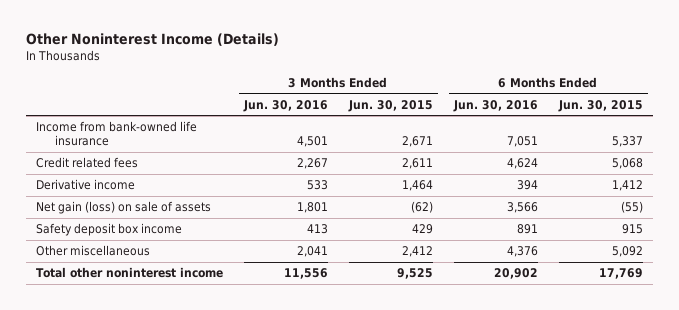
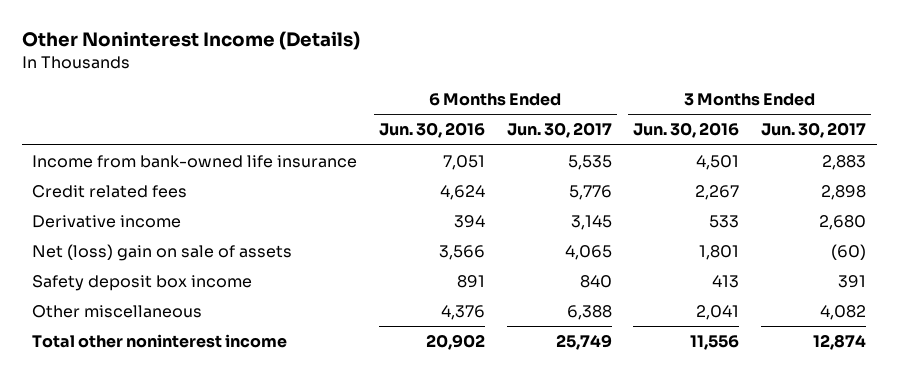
[347,100,433,113] Jun. 30, 2015 -> none
[557,100,643,113] Jun. 30, 2015 -> none
none -> [506,122,612,139] Jun. 30, 2017
none -> [760,122,866,139] Jun. 30, 2017
[36,201,212,215] Net gain (loss) on sale of assets -> [32,244,293,262] Net (loss) gain on sale of assets

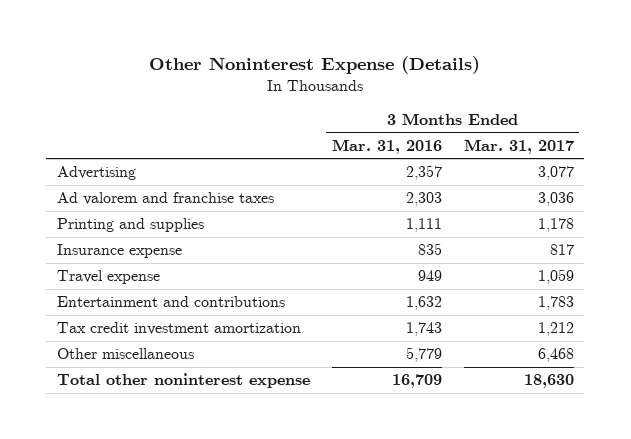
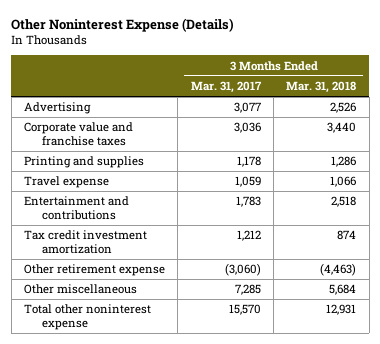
[331,138,442,154] Mar. 31, 2016 -> none
none -> [286,81,357,94] Mar. 31, 2018
[57,192,275,206] Ad valorem and franchise taxes -> [23,122,133,146] Corporate value and franchise taxes
[57,244,183,259] Insurance expense -> none
none -> [23,264,165,277] Other retirement expense
[537,348,574,363] 6,468 -> [234,284,261,296] 7,285
[523,374,574,389] 18,630 -> [228,304,261,316] 15,570

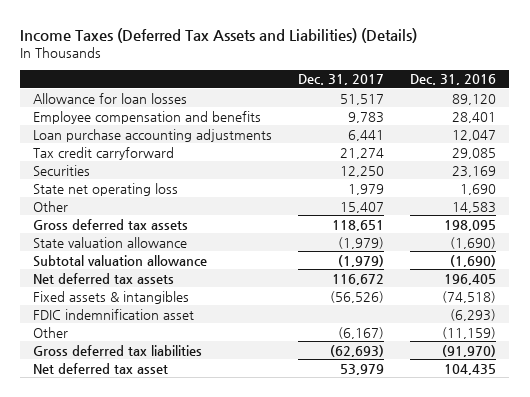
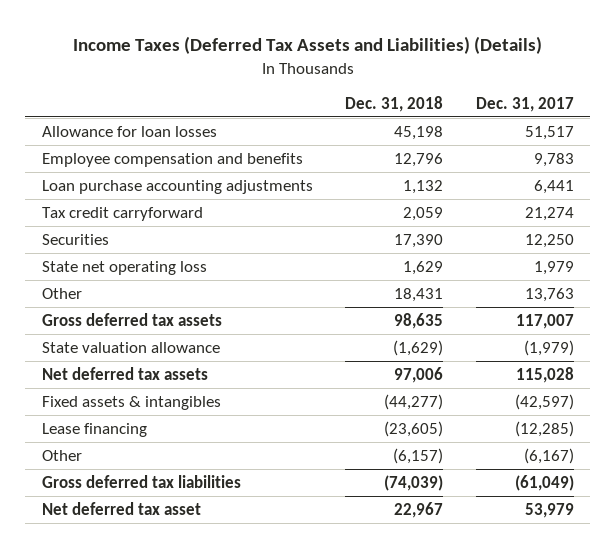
[410,74,497,86] Dec. 31, 2016 -> none
none -> [345,95,444,112] Dec. 31, 2018
[340,201,385,213] 15,407 -> [525,287,575,302] 13,763
[332,219,385,231] 118,651 -> [516,313,575,329] 117,007
[33,254,208,267] Subtotal valuation allowance -> none
[33,308,195,320] FDIC indemnification asset -> none
[332,273,385,285] 116,672 -> [516,366,575,383] 115,028
[330,290,385,303] (56,526) -> [515,393,575,410] (42,597)
none -> [41,422,147,437] Lease financing
[330,344,385,357] (62,693) -> [515,474,575,491] (61,049)

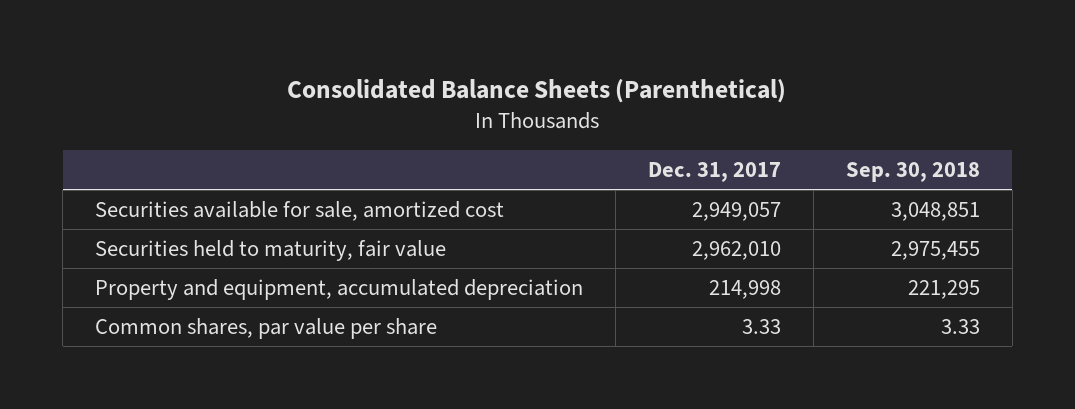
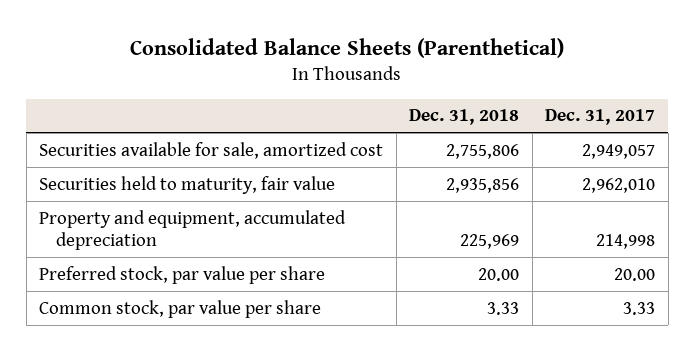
[845,161,980,182] Sep. 30, 2018 -> none
none -> [409,109,520,126] Dec. 31, 2018
none -> [39,265,326,284] Preferred stock, par value per share
[95,317,438,339] Common shares, par value per share -> [39,299,322,318] Common stock, par value per share

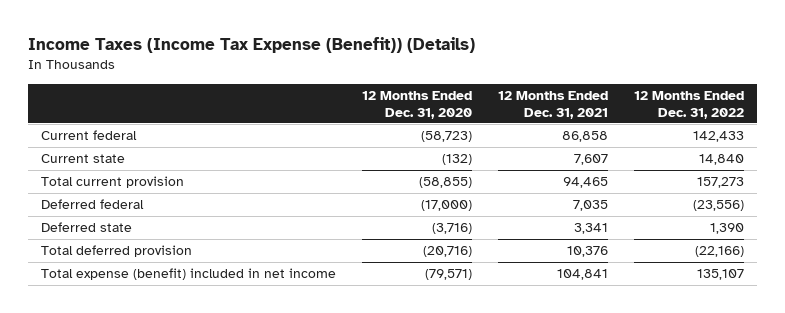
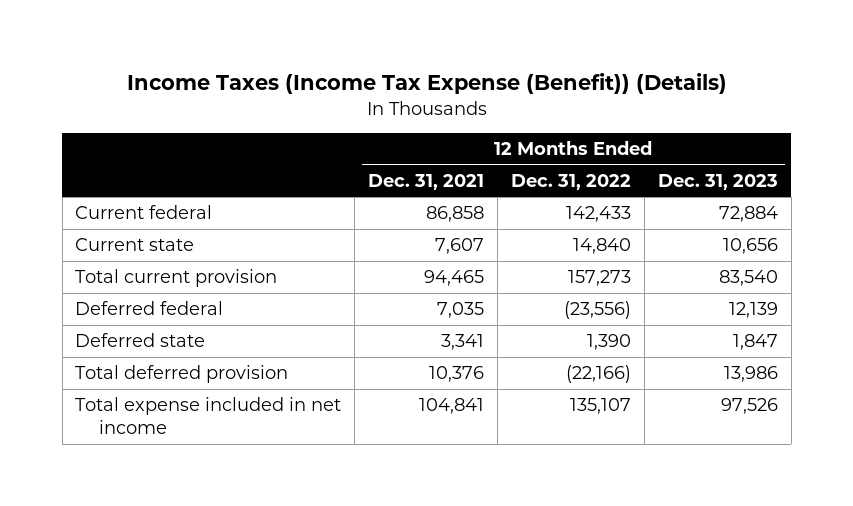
[362,90,473,119] 12 Months Ended Dec. 31, 2020 -> none
none -> [657,173,778,190] Dec. 31, 2023
[41,268,337,281] Total expense (benefit) included in net income -> [75,397,342,435] Total expense included in net income

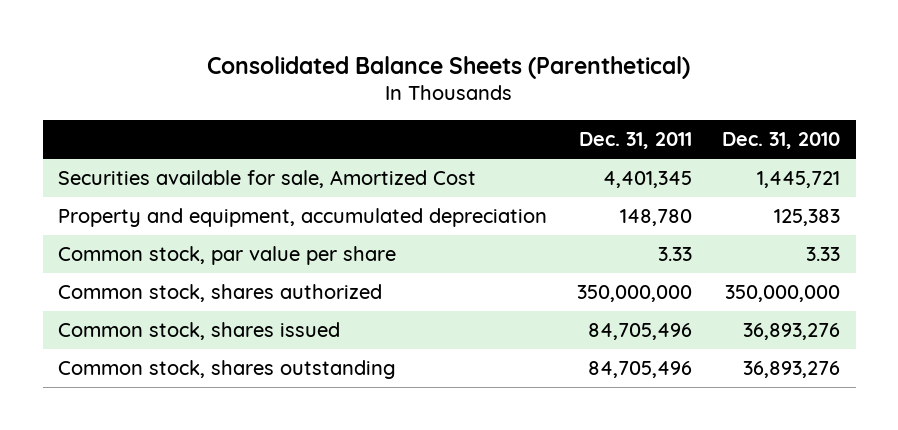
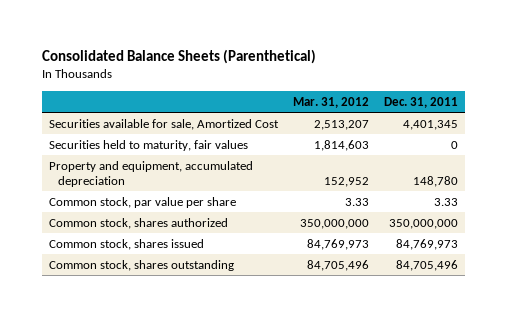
[722,132,841,150] Dec. 31, 2010 -> none
none -> [292,96,369,108] Mar. 31, 2012
none -> [49,139,249,151] Securities held to maturity, fair values
[588,323,693,341] 84,705,496 -> [395,238,458,250] 84,769,973

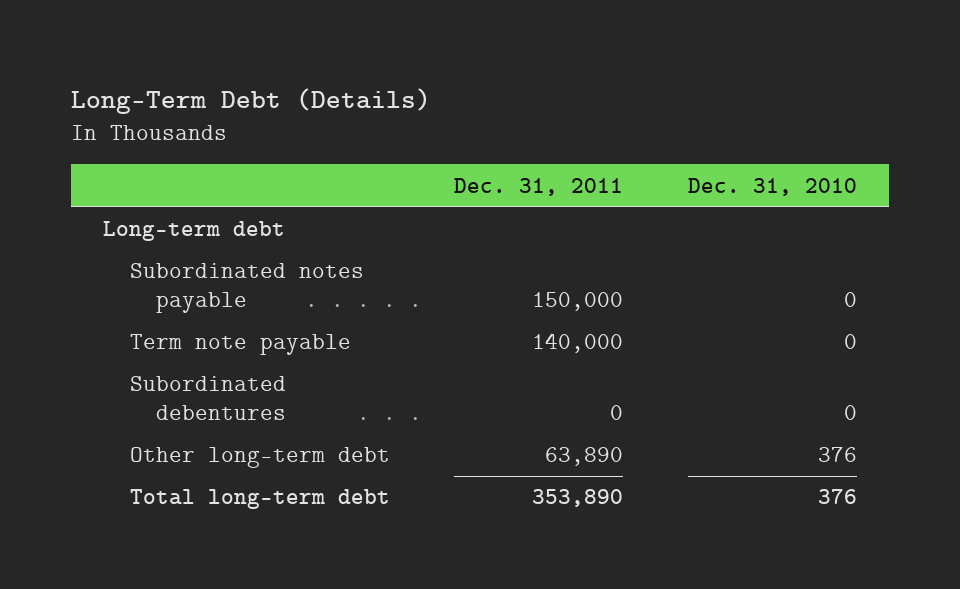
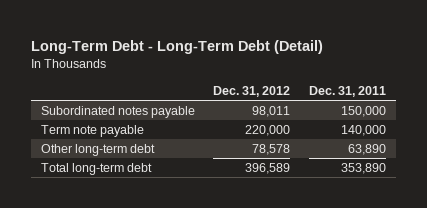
[70,88,431,115] Long-Term Debt (Details) -> [31,39,324,54] Long-Term Debt - Long-Term Debt (Detail)
[688,177,858,196] Dec. 31, 2010 -> none
none -> [213,86,291,98] Dec. 31, 2012
[103,221,286,242] Long-term debt -> none
[129,376,286,421] Subordinated debentures -> none

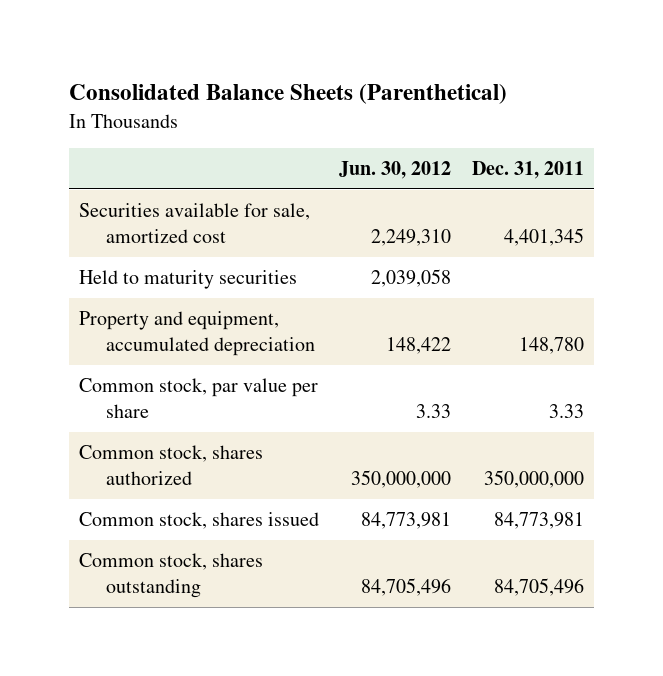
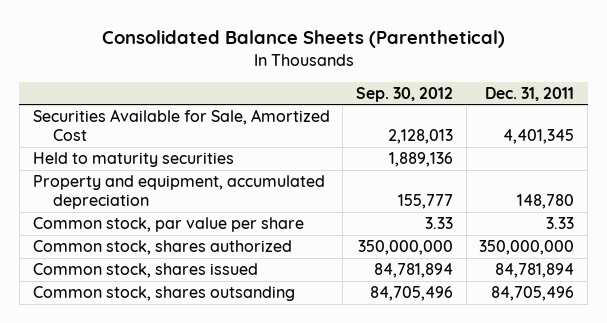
[339,161,452,180] Jun. 30, 2012 -> none
none -> [356,86,454,102] Sep. 30, 2012
[79,203,311,244] Securities available for sale, amortized cost -> [32,109,330,141] Securities Available for Sale, Amortized Cost
[493,512,584,530] 84,773,981 -> [495,263,575,279] 84,781,894
[79,553,264,599] Common stock, shares outstanding -> [32,286,295,302] Common stock, shares outsanding

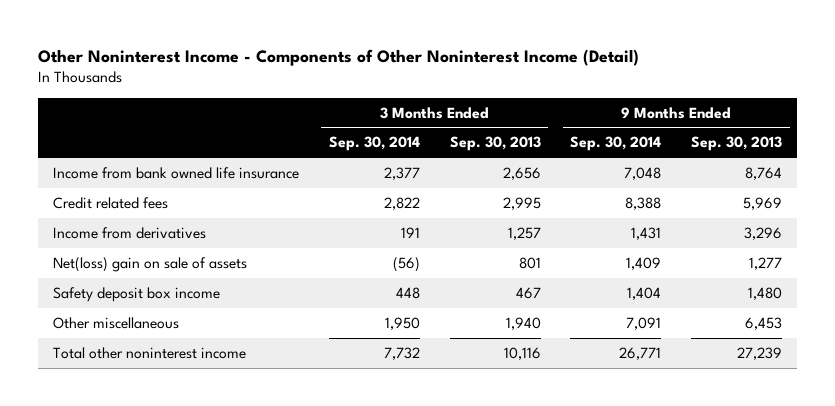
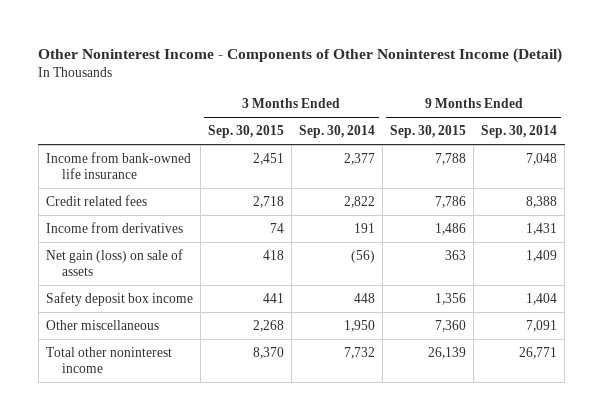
[449,136,541,152] Sep. 30, 2013 -> none
[691,136,783,152] Sep. 30, 2013 -> none
none -> [207,125,284,139] Sep. 30, 2015
none -> [390,125,467,139] Sep. 30, 2015
[52,166,299,179] Income from bank owned life insurance -> [45,151,191,179] Income from bank-owned life insurance
[52,256,247,272] Net(loss) gain on sale of assets -> [45,248,183,276] Net gain (loss) on sale of assets

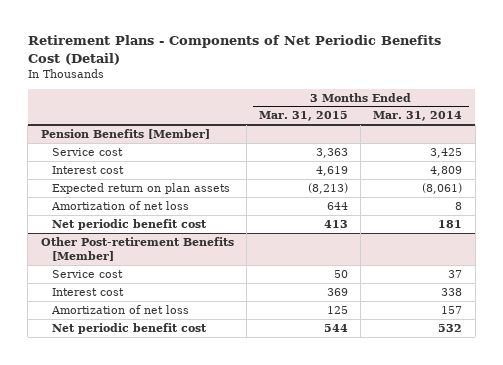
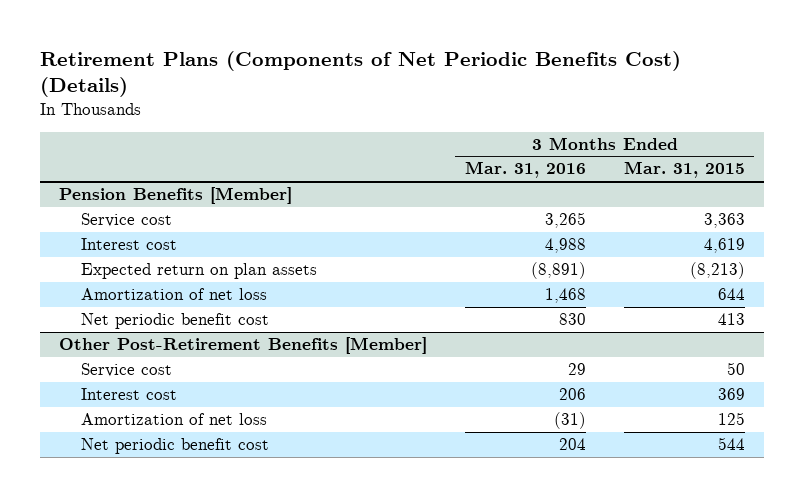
[27,35,441,65] Retirement Plans - Components of Net Periodic Benefits Cost (Detail) -> [39,50,681,98] Retirement Plans (Components of Net Periodic Benefits Cost) (Details)
[373,111,463,122] Mar. 31, 2014 -> none
none -> [464,161,586,179] Mar. 31, 2016
[40,236,234,262] Other Post-retirement Benefits [Member] -> [58,337,427,355] Other Post-Retirement Benefits [Member]

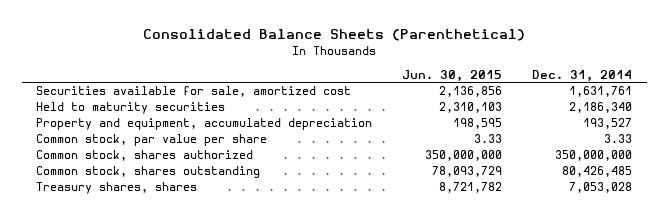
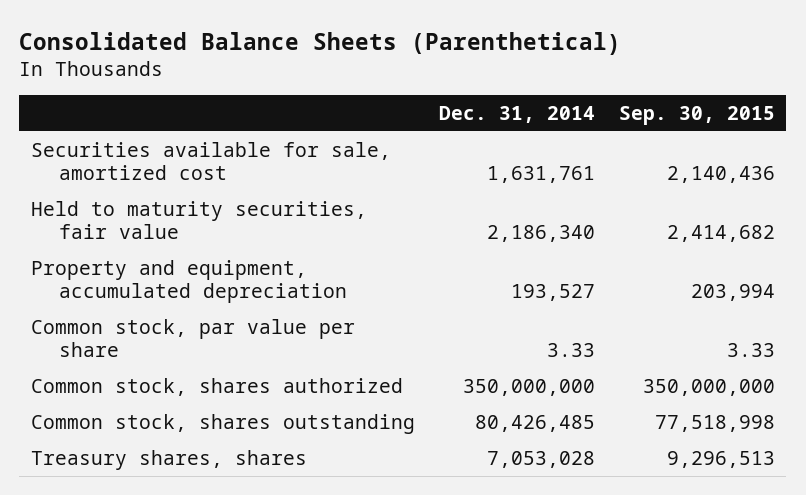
[402,69,503,82] Jun. 30, 2015 -> none
none -> [618,105,775,125] Sep. 30, 2015
[36,102,226,115] Held to maturity securities -> [31,200,368,239] Held to maturity securities, fair value

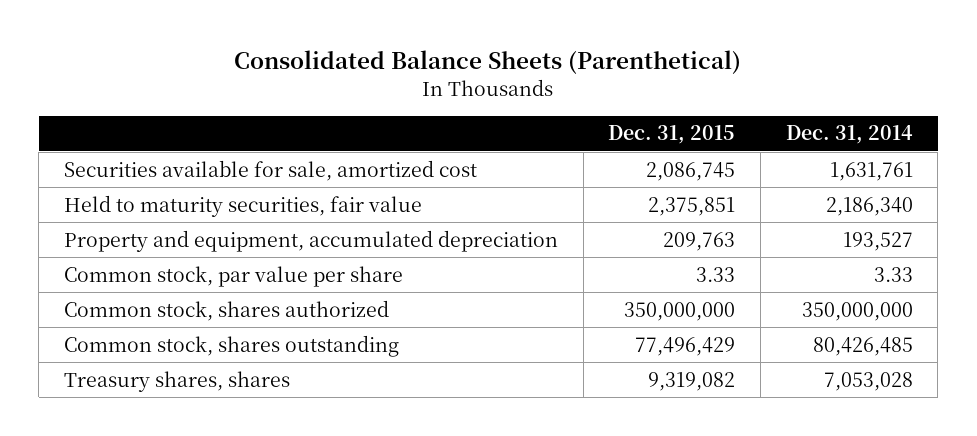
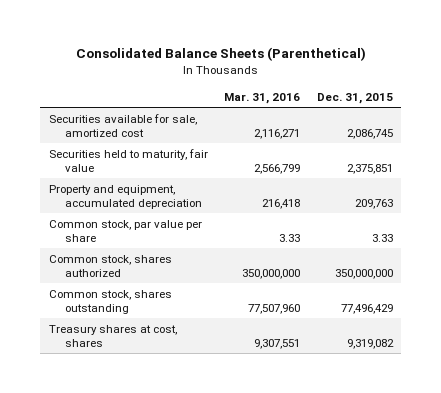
[785,125,913,145] Dec. 31, 2014 -> none
none -> [224,92,301,104] Mar. 31, 2016
[63,194,422,217] Held to maturity securities, fair value -> [48,148,208,172] Securities held to maturity, fair value
[63,370,290,392] Treasury shares, shares -> [48,324,177,347] Treasury shares at cost, shares

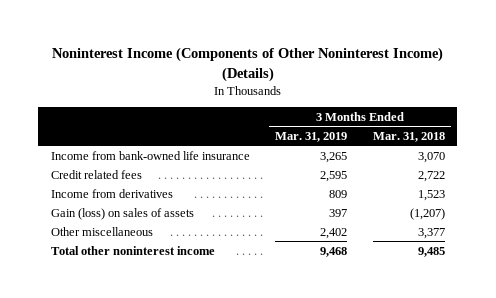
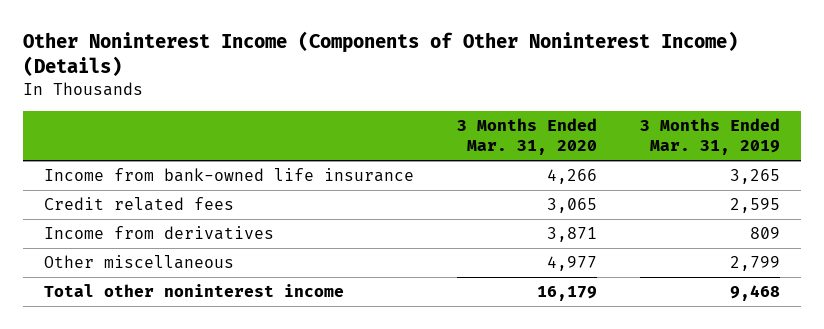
[51,47,443,82] Noninterest Income (Components of Other Noninterest Income) (Details) -> [22,30,738,76] Other Noninterest Income (Components of Other Noninterest Income) (Details)
[372,131,445,142] Mar. 31, 2018 -> none
none -> [456,117,597,156] 3 Months Ended Mar. 31, 2020
[51,207,195,220] Gain (loss) on sales of assets -> none
[320,227,348,239] 2,402 -> [729,256,780,272] 2,799

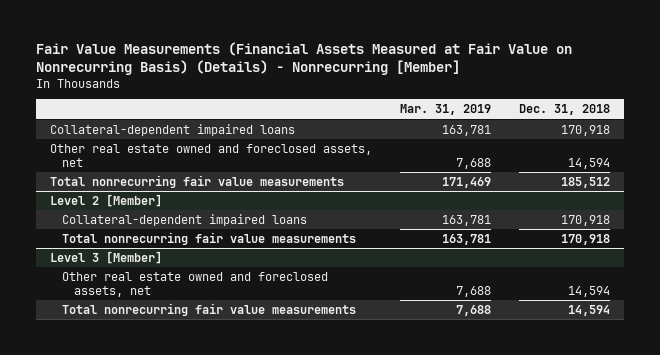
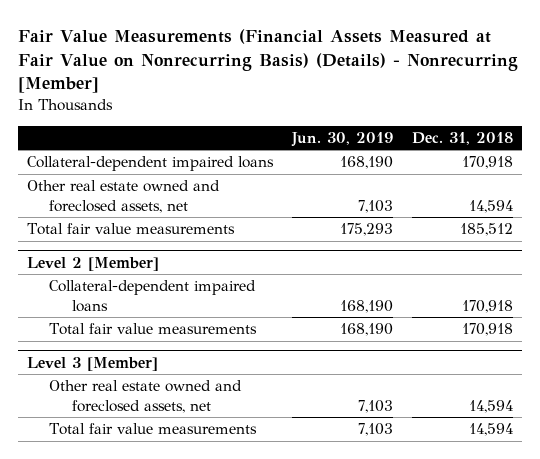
[399,104,491,116] Mar. 31, 2019 -> none
none -> [290,131,393,147] Jun. 30, 2019
[49,174,344,188] Total nonrecurring fair value measurements -> [27,223,236,236] Total fair value measurements
[62,231,357,245] Total nonrecurring fair value measurements -> [49,323,258,336] Total fair value measurements
[62,302,357,316] Total nonrecurring fair value measurements -> [49,423,258,436] Total fair value measurements

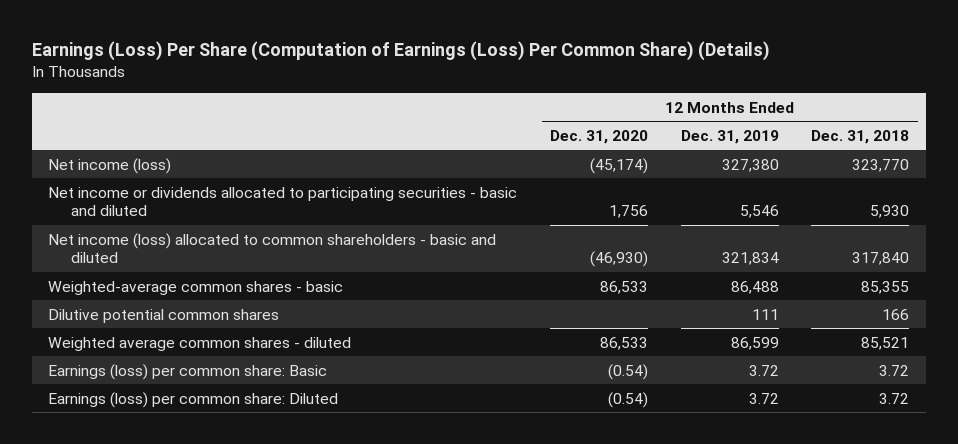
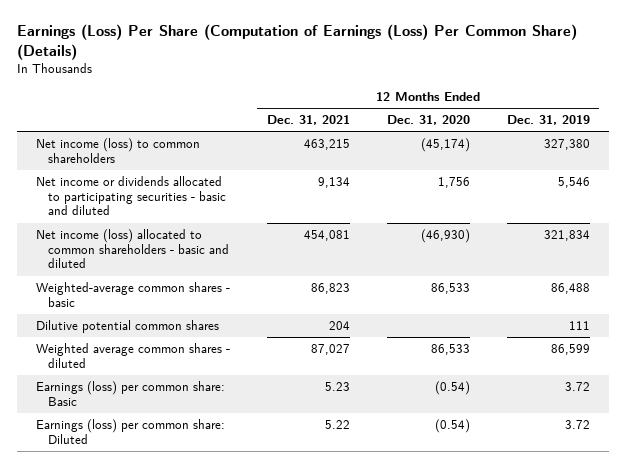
[811,129,910,144] Dec. 31, 2018 -> none
none -> [266,115,350,126] Dec. 31, 2021
[48,157,172,174] Net income (loss) -> [35,137,200,163] Net income (loss) to common shareholders

